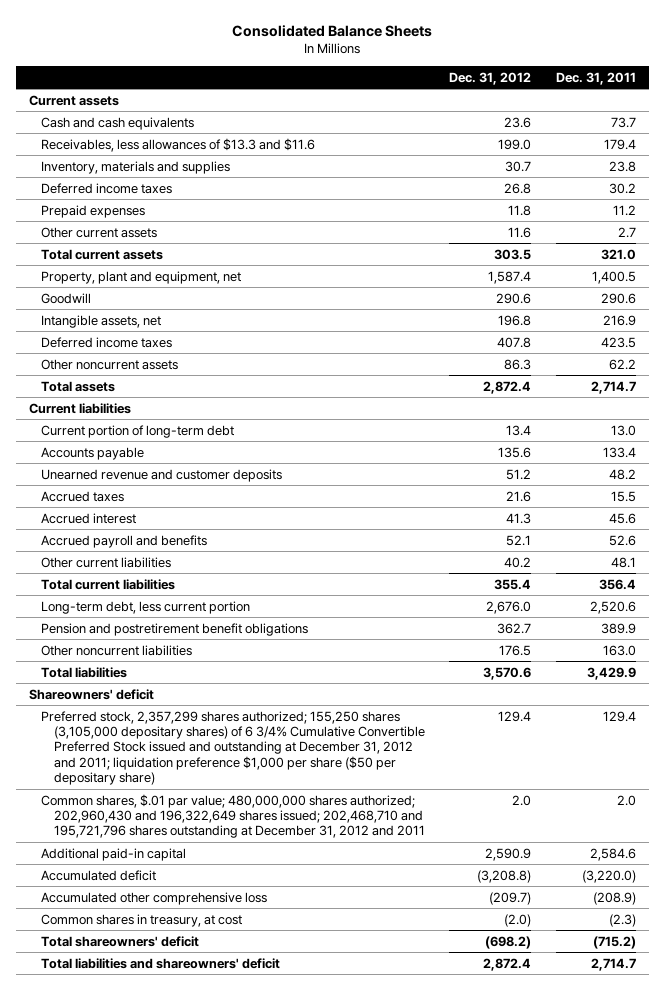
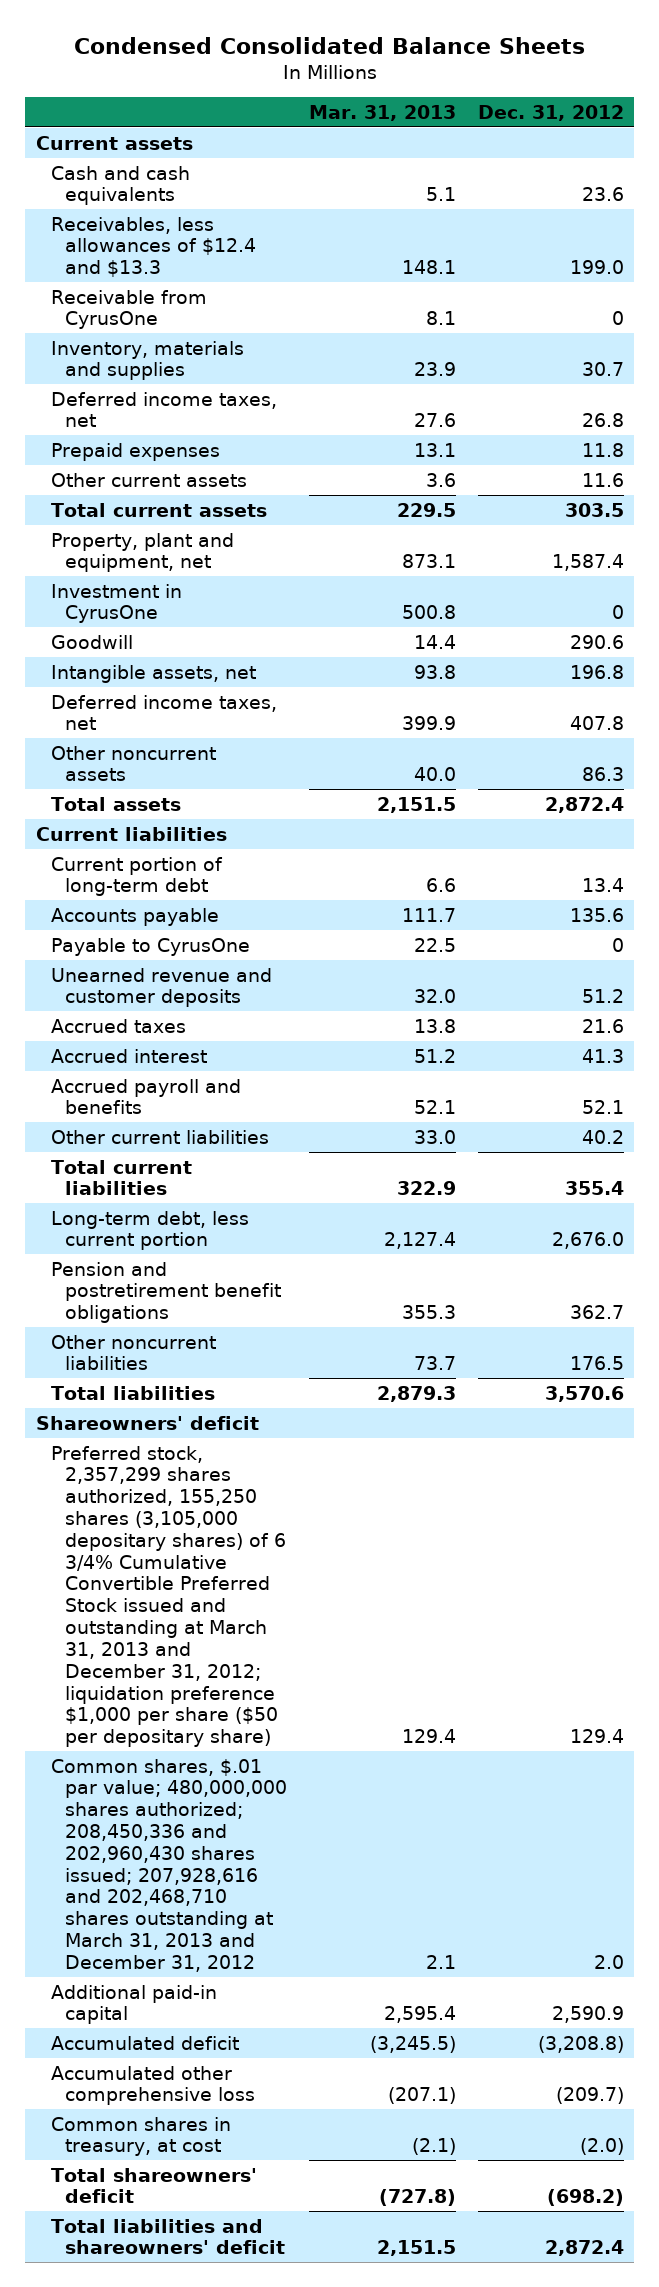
[232,25,433,38] Consolidated Balance Sheets -> [73,36,585,54] Condensed Consolidated Balance Sheets
[556,71,637,85] Dec. 31, 2011 -> none
none -> [309,104,457,121] Mar. 31, 2013
[41,137,316,152] Receivables, less allowances of $13.3 and $11.6 -> [50,216,257,278] Receivables, less allowances of $12.4 and $13.3
none -> [50,289,207,330] Receivable from CyrusOne
[41,182,173,194] Deferred income taxes -> [50,391,277,428] Deferred income taxes, net
none -> [50,583,182,624] Investment in CyrusOne
[41,336,173,348] Deferred income taxes -> [50,694,277,731] Deferred income taxes, net
none -> [50,937,250,956] Payable to CyrusOne
[41,710,425,786] Preferred stock, 2,357,299 shares authorized; 155,250 shares (3,105,000 depositary shares) of 6 3/4% Cumulative Convertible Preferred Stock issued and outstanding at December 31, 2012 and 2011; liquidation preference $1,000 per share ($50 per depositary share) -> [50,1445,287,1748] Preferred stock, 2,357,299 shares authorized, 155,250 shares (3,105,000 depositary shares) of 6 3/4% Cumulative Convertible Preferred Stock issued and outstanding at March 31, 2013 and December 31, 2012; liquidation preference $1,000 per share ($50 per depositary share)
[41,793,425,839] Common shares, $.01 par value; 480,000,000 shares authorized; 202,960,430 and 196,322,649 shares issued; 202,468,710 and 195,721,796 shares outstanding at December 31, 2012 and 2011 -> [50,1758,288,1972] Common shares, $.01 par value; 480,000,000 shares authorized; 208,450,336 and 202,960,430 shares issued; 207,928,616 and 202,468,710 shares outstanding at March 31, 2013 and December 31, 2012

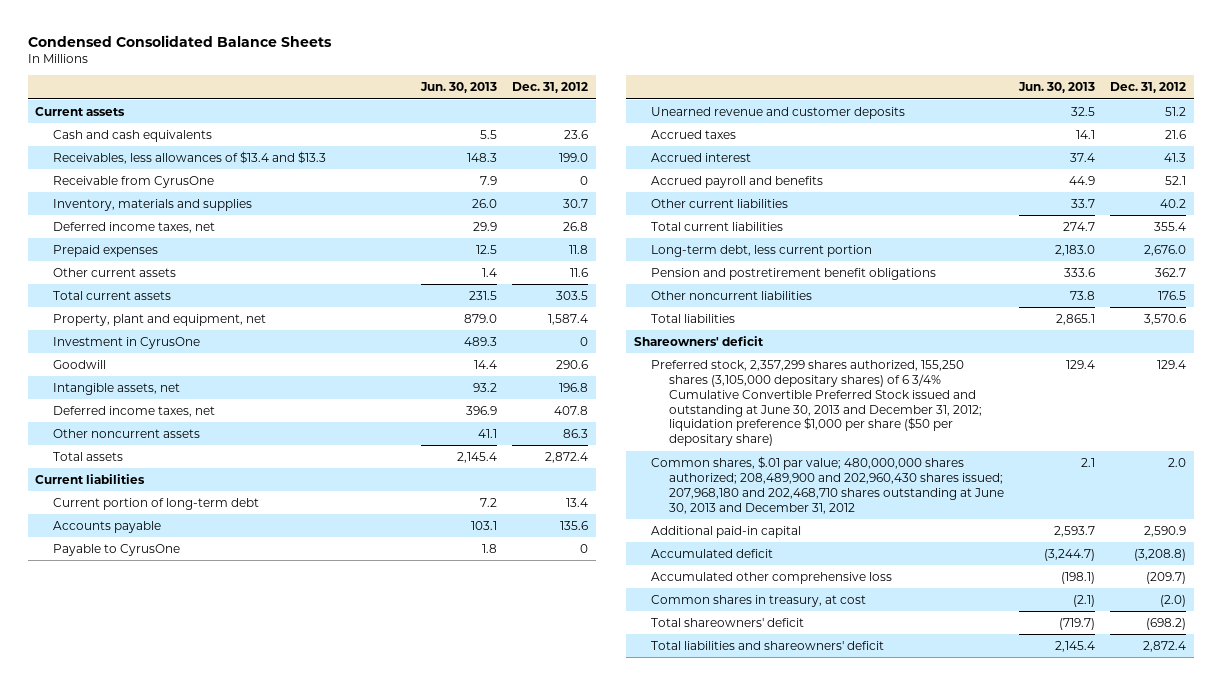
[309,104,457,121] Mar. 31, 2013 -> none
none -> [419,82,497,94] Jun. 30, 2013
[50,216,257,278] Receivables, less allowances of $12.4 and $13.3 -> [52,150,326,164] Receivables, less allowances of $13.4 and $13.3
[50,1445,287,1748] Preferred stock, 2,357,299 shares authorized, 155,250 shares (3,105,000 depositary shares) of 6 3/4% Cumulative Convertible Preferred Stock issued and outstanding at March 31, 2013 and December 31, 2012; liquidation preference $1,000 per share ($50 per depositary share) -> [651,359,983,447] Preferred stock, 2,357,299 shares authorized, 155,250 shares (3,105,000 depositary shares) of 6 3/4% Cumulative Convertible Preferred Stock issued and outstanding at June 30, 2013 and December 31, 2012; liquidation preference $1,000 per share ($50 per depositary share)
[50,1758,288,1972] Common shares, $.01 par value; 480,000,000 shares authorized; 208,450,336 and 202,960,430 shares issued; 207,928,616 and 202,468,710 shares outstanding at March 31, 2013 and December 31, 2012 -> [651,455,1005,514] Common shares, $.01 par value; 480,000,000 shares authorized; 208,489,900 and 202,960,430 shares issued; 207,968,180 and 202,468,710 shares outstanding at June 30, 2013 and December 31, 2012

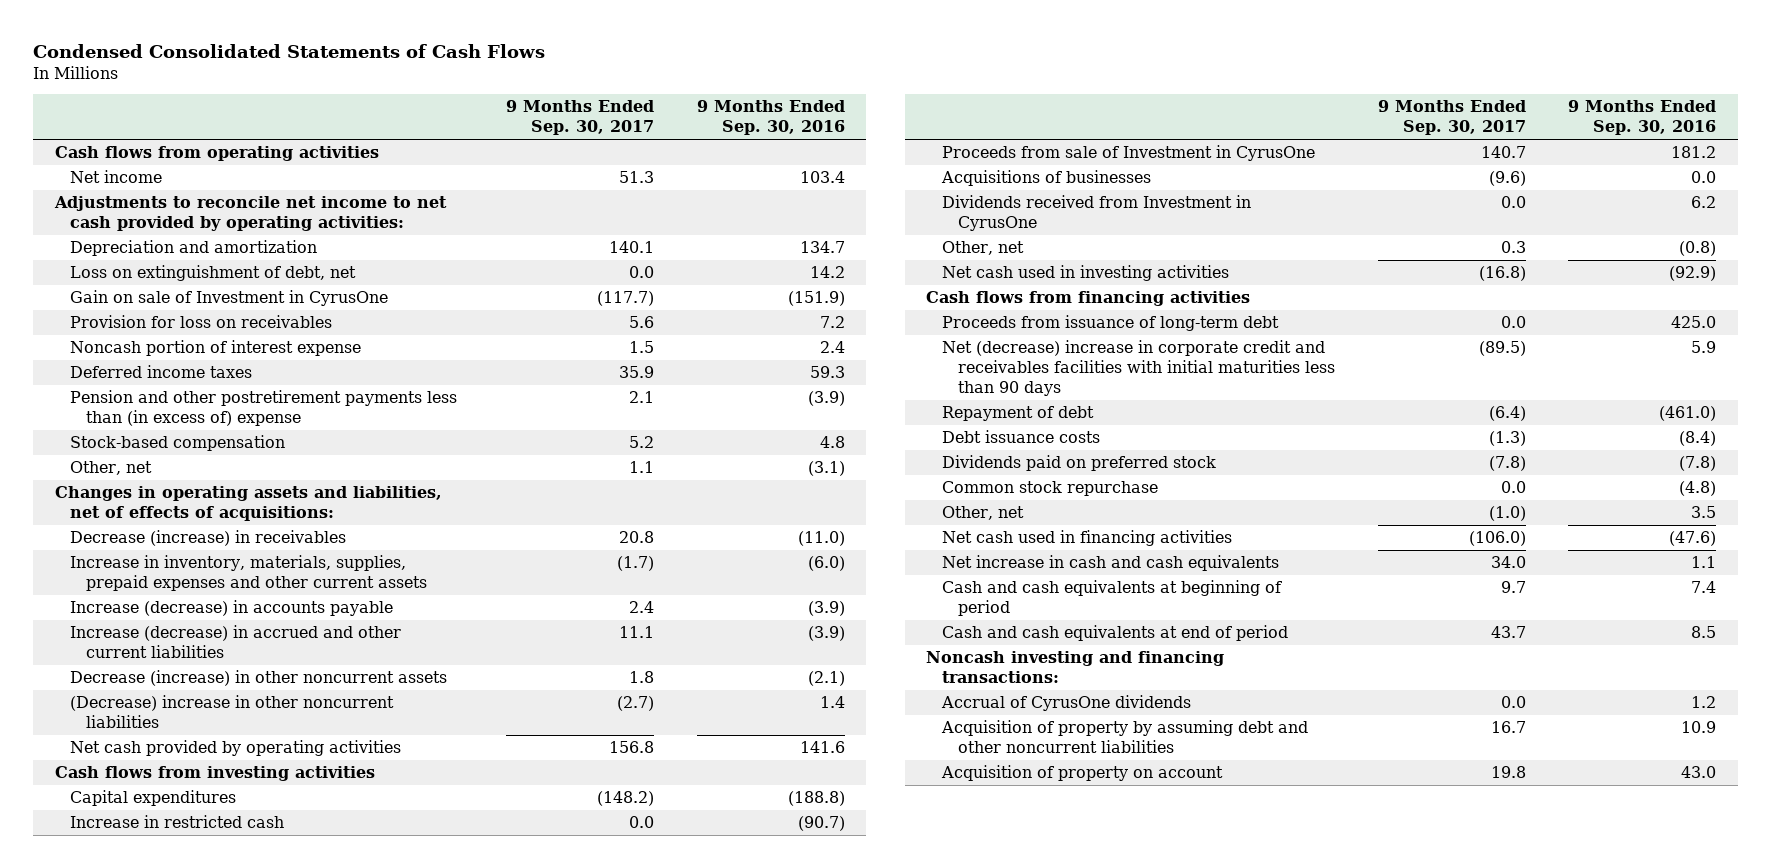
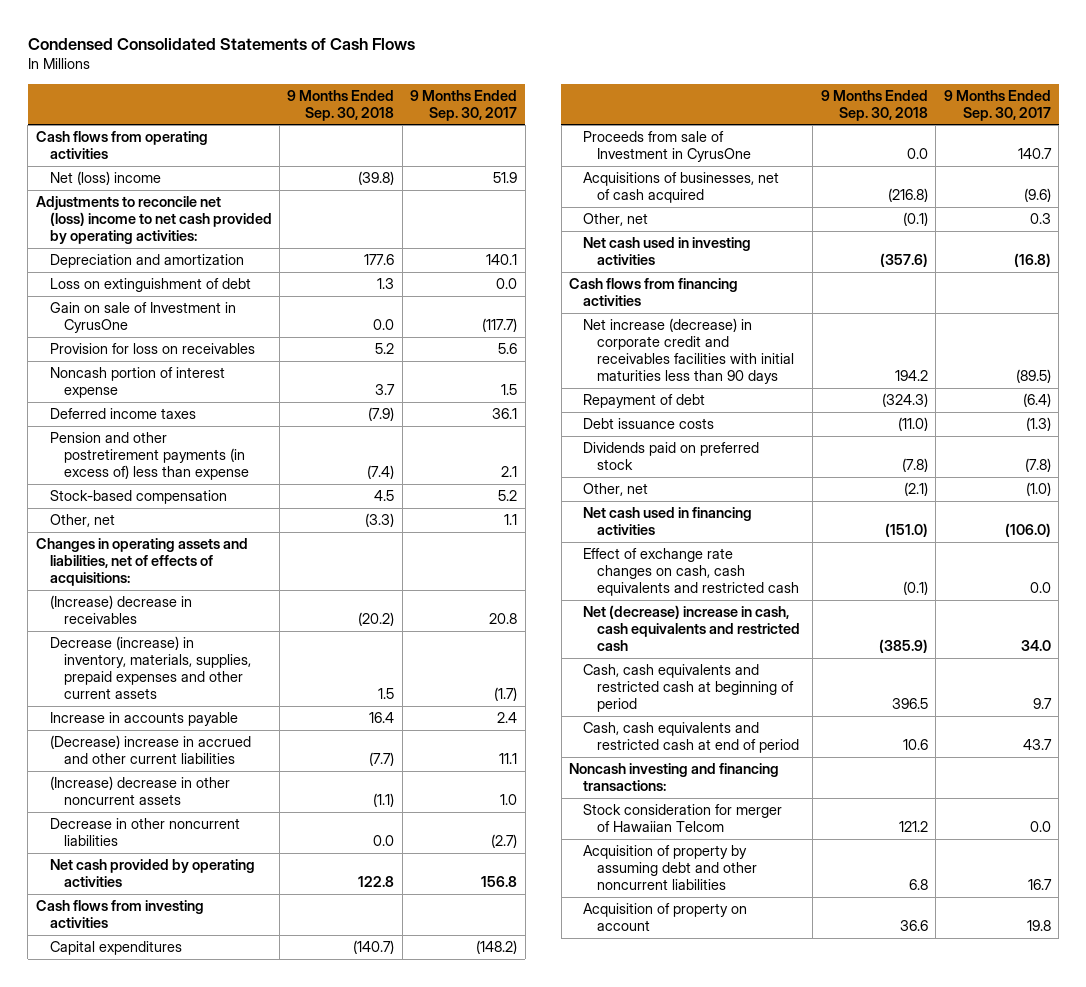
[696,100,845,136] 9 Months Ended Sep. 30, 2016 -> none
none -> [287,89,395,121] 9 Months Ended Sep. 30, 2018
[70,170,163,184] Net income -> [49,171,161,186] Net (loss) income
[618,171,654,184] 51.3 -> [493,172,518,184] 51.9
[53,196,447,232] Adjustments to reconcile net income to net cash provided by operating activities: -> [35,196,272,245] Adjustments to reconcile net (loss) income to net cash provided by operating activities:
[70,265,357,282] Loss on extinguishment of debt, net -> [49,278,251,293] Loss on extinguishment of debt
[618,366,654,379] 35.9 -> [492,408,518,420] 36.1
[70,390,458,427] Pension and other postretirement payments less than (in excess of) expense -> [49,432,249,481] Pension and other postretirement payments (in excess of) less than expense
[70,530,347,547] Decrease (increase) in receivables -> [49,595,192,625] (Increase) decrease in receivables
[70,555,427,592] Increase in inventory, materials, supplies, prepaid expenses and other current assets -> [49,636,251,700] Decrease (increase) in inventory, materials, supplies, prepaid expenses and other current assets
[70,600,394,617] Increase (decrease) in accounts payable -> [49,712,238,727] Increase in accounts payable
[70,625,402,659] Increase (decrease) in accrued and other current liabilities -> [49,735,251,765] (Decrease) increase in accrued and other current liabilities
[70,670,448,687] Decrease (increase) in other noncurrent assets -> [49,776,230,806] (Increase) decrease in other noncurrent assets
[628,671,654,684] 1.8 -> [500,794,518,806] 1.0
[70,695,395,729] (Decrease) increase in other noncurrent liabilities -> [49,818,240,847] Decrease in other noncurrent liabilities
[70,815,285,829] Increase in restricted cash -> none
[942,195,1252,232] Dividends received from Investment in CyrusOne -> none
[941,170,1152,187] Acquisitions of businesses -> [583,172,780,204] Acquisitions of businesses, net of cash acquired
[942,315,1280,332] Proceeds from issuance of long-term debt -> none
[942,340,1335,397] Net (decrease) increase in corporate credit and receivables facilities with initial maturities less than 90 days -> [583,318,794,385] Net increase (decrease) in corporate credit and receivables facilities with initial maturities less than 90 days
[942,481,1159,497] Common stock repurchase -> none
none -> [583,548,799,597] Effect of exchange rate changes on cash, cash equivalents and restricted cash
[942,555,1280,572] Net increase in cash and cash equivalents -> [583,605,800,652] Net (decrease) increase in cash, cash equivalents and restricted cash
[942,580,1283,617] Cash and cash equivalents at beginning of period -> [583,664,794,713] Cash, cash equivalents and restricted cash at beginning of period
[942,625,1289,642] Cash and cash equivalents at end of period -> [583,722,799,754] Cash, cash equivalents and restricted cash at end of period
[941,695,1192,712] Accrual of CyrusOne dividends -> none
none -> [583,804,783,833] Stock consideration for merger of Hawaiian Telcom

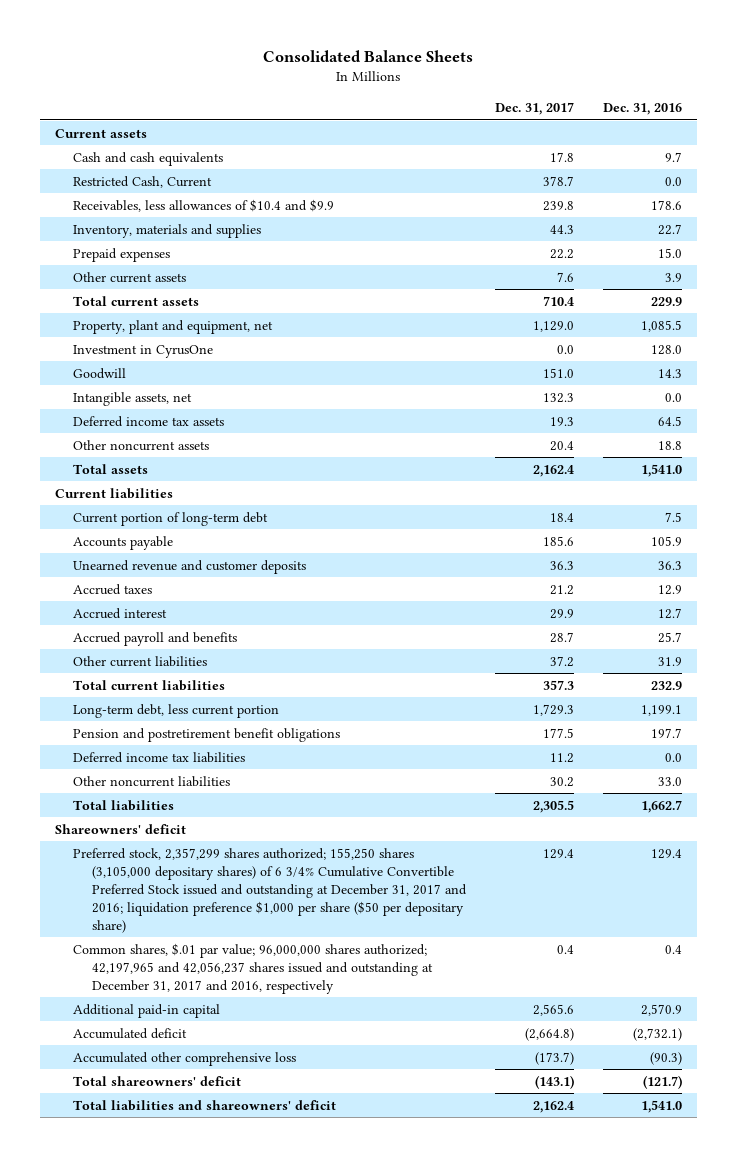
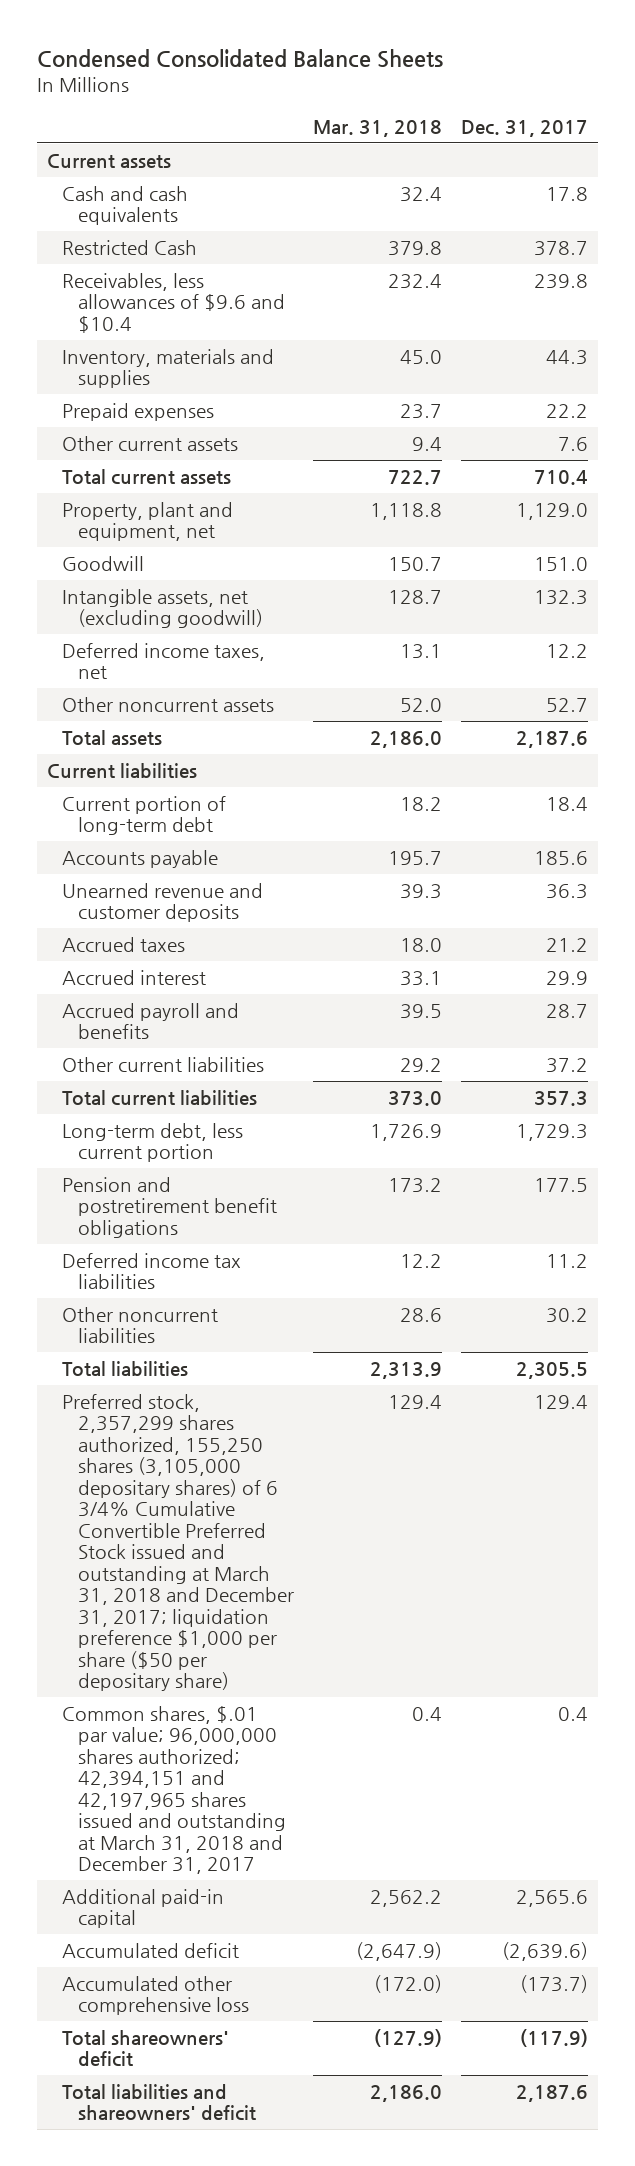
[263,50,474,63] Consolidated Balance Sheets -> [37,49,444,69] Condensed Consolidated Balance Sheets
[603,103,683,116] Dec. 31, 2016 -> none
none -> [312,119,442,137] Mar. 31, 2018
[73,175,213,188] Restricted Cash, Current -> [62,239,198,255] Restricted Cash
[73,198,335,212] Receivables, less allowances of $10.4 and $9.9 -> [62,272,285,333] Receivables, less allowances of $9.6 and $10.4
[73,344,214,358] Investment in CyrusOne -> none
[73,391,193,406] Intangible assets, net -> [62,588,263,629] Intangible assets, net (excluding goodwill)
[73,415,225,427] Deferred income tax assets -> [62,642,266,680] Deferred income taxes, net
[550,416,575,426] 19.3 -> [546,643,589,658] 12.2
[550,440,575,451] 20.4 -> [546,697,589,712] 52.7
[533,464,575,477] 2,162.4 -> [516,730,589,748] 2,187.6
[54,823,186,834] Shareowners' deficit -> none
[73,847,468,933] Preferred stock, 2,357,299 shares authorized; 155,250 shares (3,105,000 depositary shares) of 6 3/4% Cumulative Convertible Preferred Stock issued and outstanding at December 31, 2017 and 2016; liquidation preference $1,000 per share ($50 per depositary share) -> [62,1393,294,1692] Preferred stock, 2,357,299 shares authorized, 155,250 shares (3,105,000 depositary shares) of 6 3/4% Cumulative Convertible Preferred Stock issued and outstanding at March 31, 2018 and December 31, 2017; liquidation preference $1,000 per share ($50 per depositary share)
[73,942,434,994] Common shares, $.01 par value; 96,000,000 shares authorized; 42,197,965 and 42,056,237 shares issued and outstanding at December 31, 2017 and 2016, respectively -> [62,1705,286,1875] Common shares, $.01 par value; 96,000,000 shares authorized; 42,394,151 and 42,197,965 shares issued and outstanding at March 31, 2018 and December 31, 2017
[525,1027,575,1041] (2,664.8) -> [502,1941,589,1961] (2,639.6)
[535,1074,575,1089] (143.1) -> [520,2028,589,2047] (117.9)
[533,1100,575,1113] 2,162.4 -> [516,2084,589,2102] 2,187.6

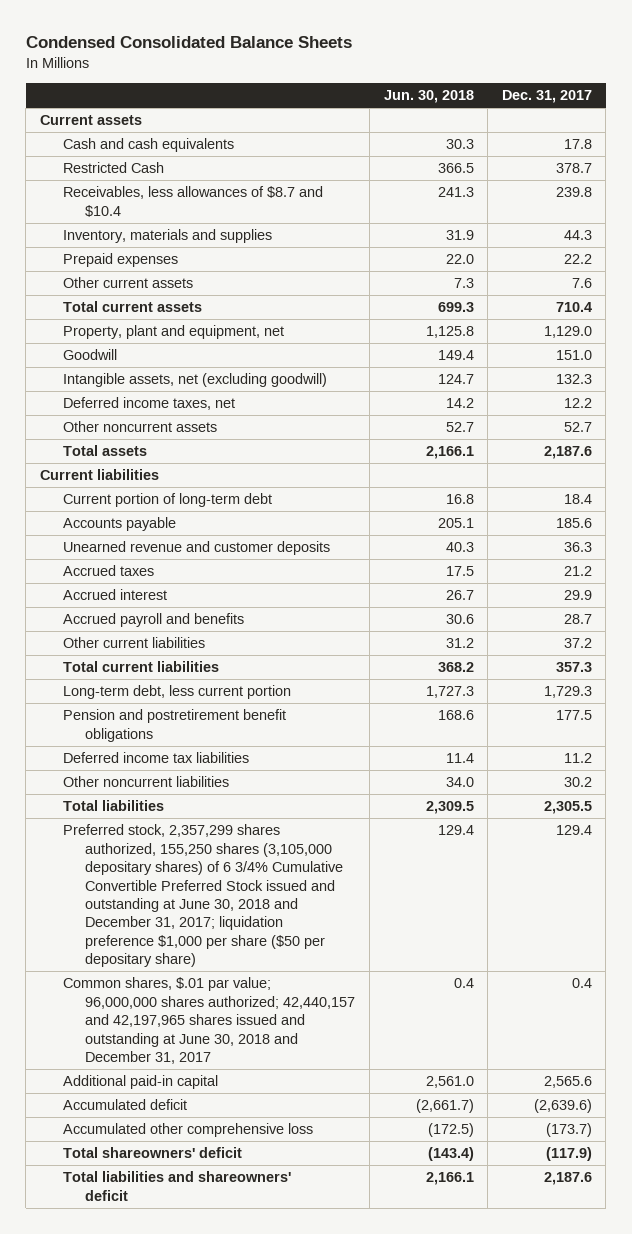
[312,119,442,137] Mar. 31, 2018 -> none
none -> [383,90,474,104] Jun. 30, 2018
[62,272,285,333] Receivables, less allowances of $9.6 and $10.4 -> [62,186,323,217] Receivables, less allowances of $8.7 and $10.4
[62,1393,294,1692] Preferred stock, 2,357,299 shares authorized, 155,250 shares (3,105,000 depositary shares) of 6 3/4% Cumulative Convertible Preferred Stock issued and outstanding at March 31, 2018 and December 31, 2017; liquidation preference $1,000 per share ($50 per depositary share) -> [62,824,344,968] Preferred stock, 2,357,299 shares authorized, 155,250 shares (3,105,000 depositary shares) of 6 3/4% Cumulative Convertible Preferred Stock issued and outstanding at June 30, 2018 and December 31, 2017; liquidation preference $1,000 per share ($50 per depositary share)
[62,1705,286,1875] Common shares, $.01 par value; 96,000,000 shares authorized; 42,394,151 and 42,197,965 shares issued and outstanding at March 31, 2018 and December 31, 2017 -> [62,977,356,1065] Common shares, $.01 par value; 96,000,000 shares authorized; 42,440,157 and 42,197,965 shares issued and outstanding at June 30, 2018 and December 31, 2017

